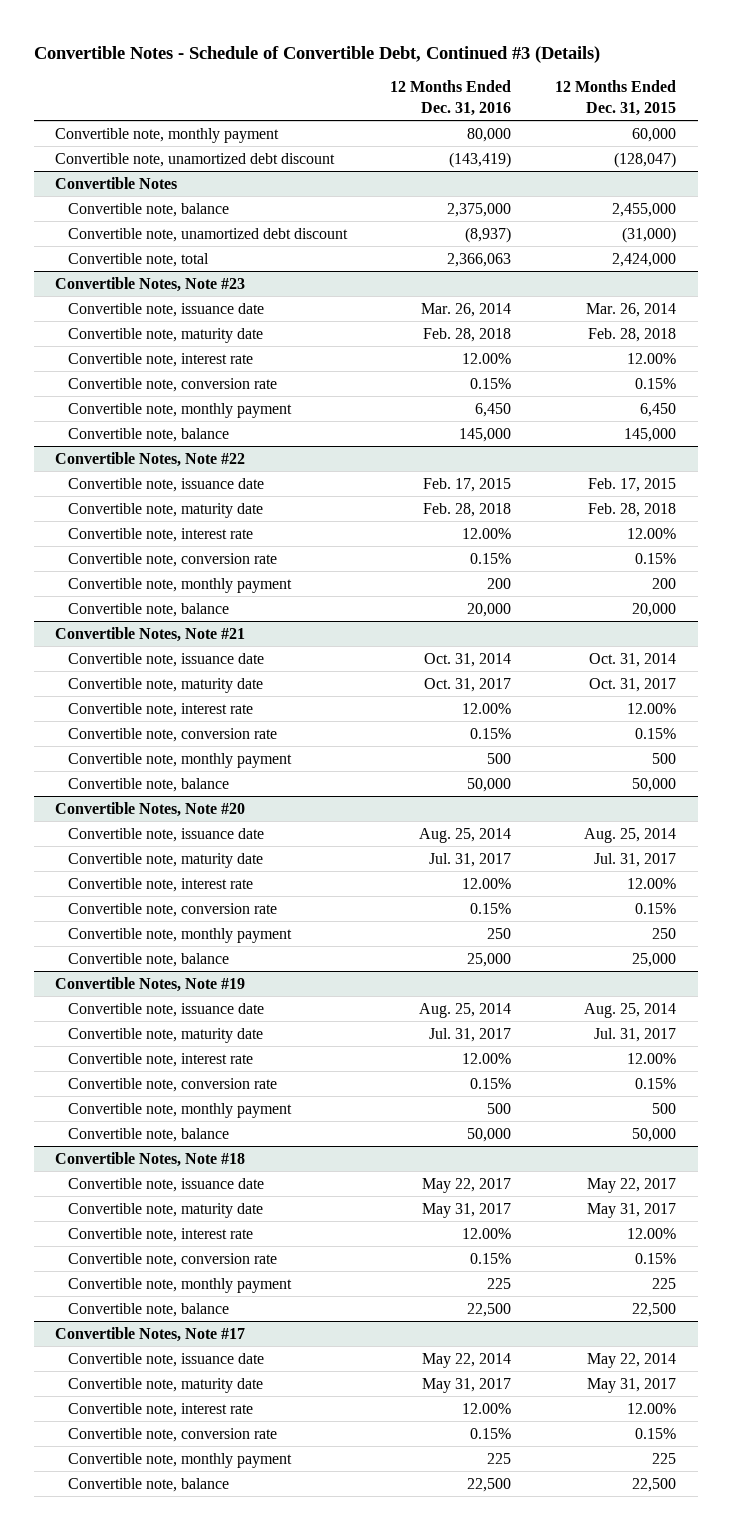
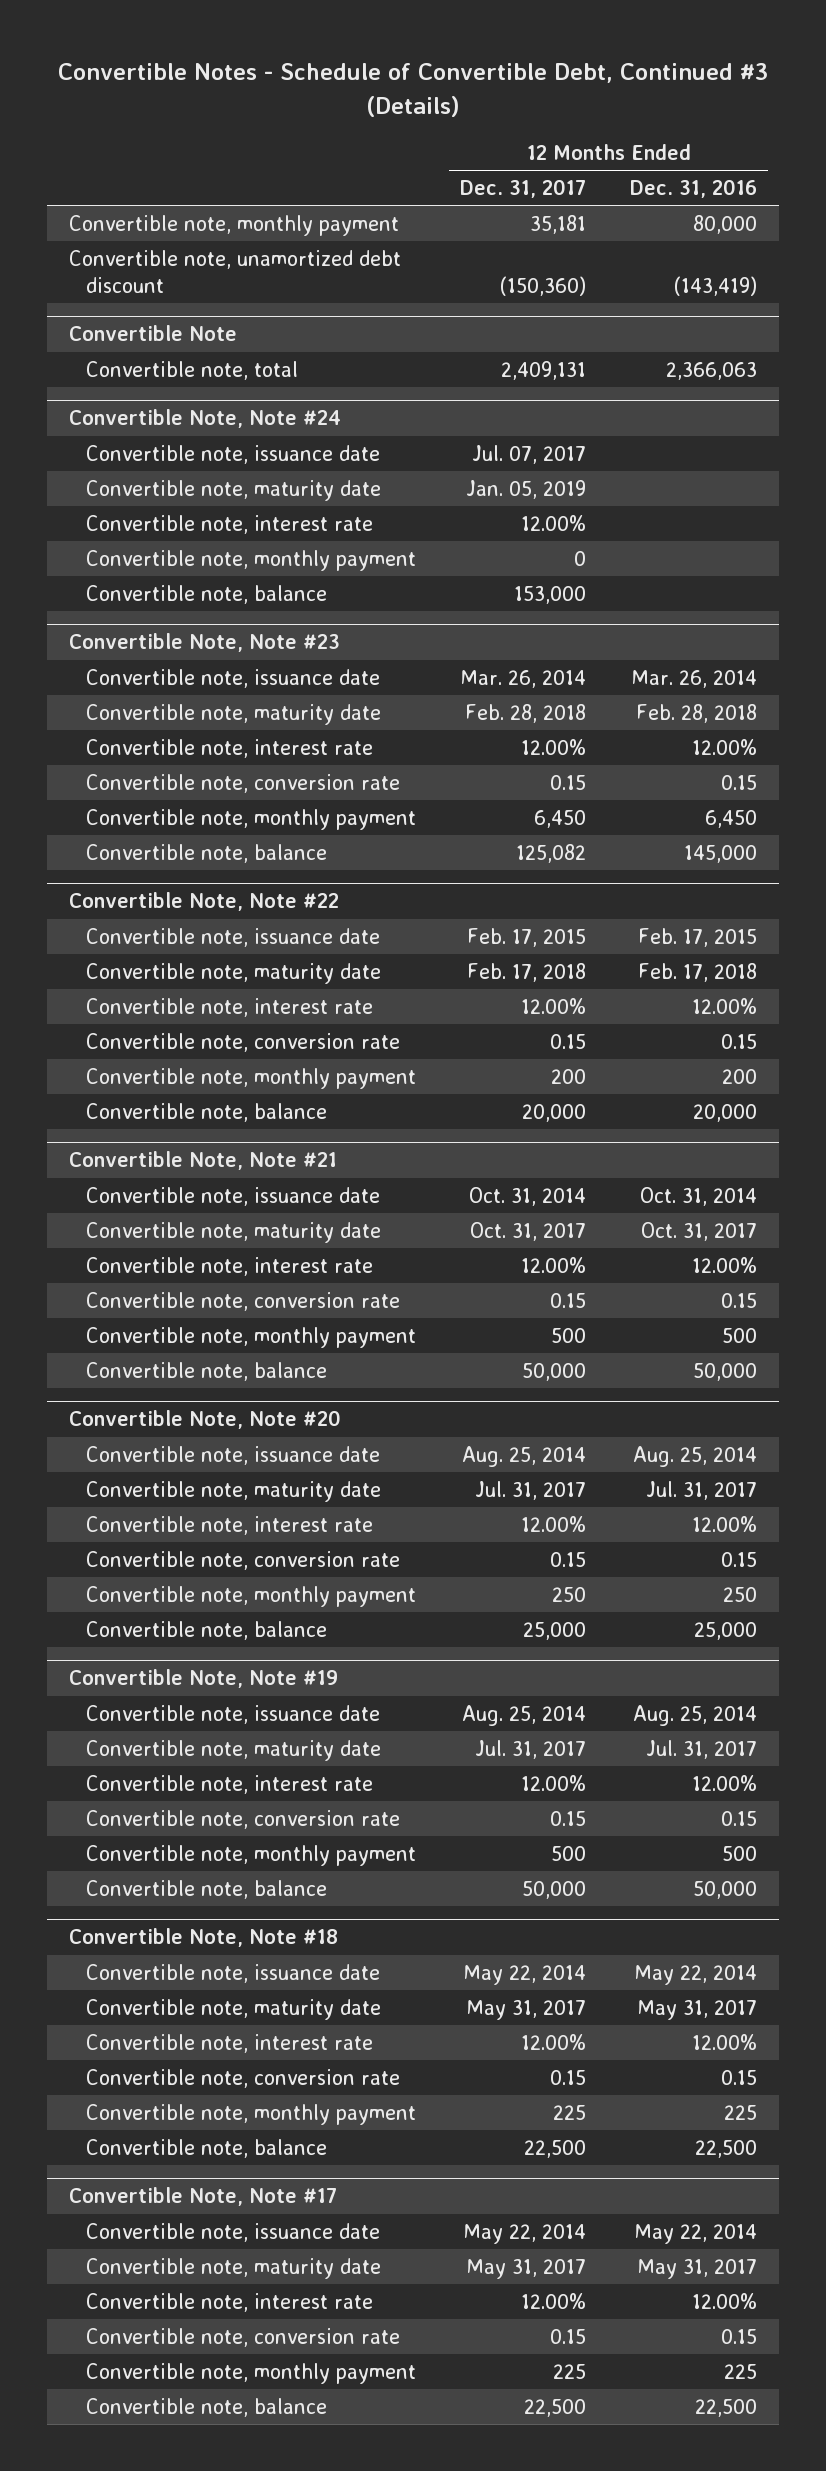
[554,80,676,116] 12 Months Ended Dec. 31, 2015 -> none
none -> [460,178,587,198] Dec. 31, 2017
[67,202,229,217] Convertible note, balance -> none
[67,227,348,242] Convertible note, unamortized debt discount -> none
[55,176,178,189] Convertible Notes -> [69,325,238,342] Convertible Note
none -> [69,409,342,429] Convertible Note, Note #24
none -> [86,444,381,464] Convertible note, issuance date
none -> [86,479,382,501] Convertible note, maturity date
none -> [86,514,374,534] Convertible note, interest rate
none -> [86,549,417,571] Convertible note, monthly payment
none -> [86,584,328,604] Convertible note, balance
[55,276,246,292] Convertible Notes, Note #23 -> [69,633,341,653] Convertible Note, Note #23
[470,377,512,389] 0.15% -> [721,774,758,790] 0.15
[55,451,246,467] Convertible Notes, Note #22 -> [69,892,340,912] Convertible Note, Note #22
[423,502,512,517] Feb. 28, 2018 -> [638,962,758,982] Feb. 17, 2018
[470,552,512,564] 0.15% -> [721,1033,758,1049] 0.15
[55,626,246,642] Convertible Notes, Note #21 -> [69,1151,338,1171] Convertible Note, Note #21
[470,727,512,739] 0.15% -> [721,1292,758,1308] 0.15
[55,801,246,817] Convertible Notes, Note #20 -> [69,1410,342,1430] Convertible Note, Note #20
[470,902,512,914] 0.15% -> [721,1551,758,1567] 0.15
[55,976,246,992] Convertible Notes, Note #19 -> [69,1669,339,1689] Convertible Note, Note #19
[470,1077,512,1089] 0.15% -> [721,1810,758,1826] 0.15
[55,1151,246,1167] Convertible Notes, Note #18 -> [69,1928,339,1948] Convertible Note, Note #18
[422,1177,512,1193] May 22, 2017 -> [634,1964,758,1985] May 22, 2014
[470,1252,512,1264] 0.15% -> [721,2069,758,2085] 0.15
[55,1326,246,1342] Convertible Notes, Note #17 -> [69,2187,338,2207] Convertible Note, Note #17
[470,1427,512,1439] 0.15% -> [721,2328,758,2344] 0.15

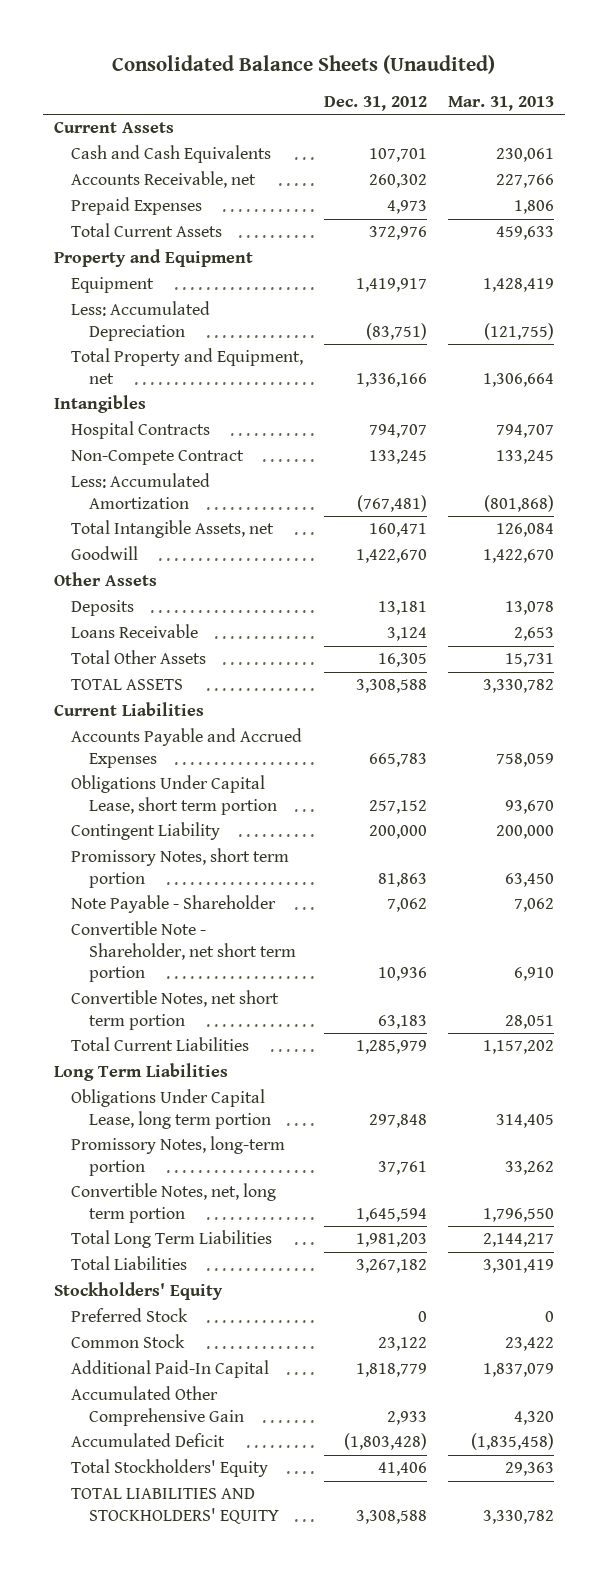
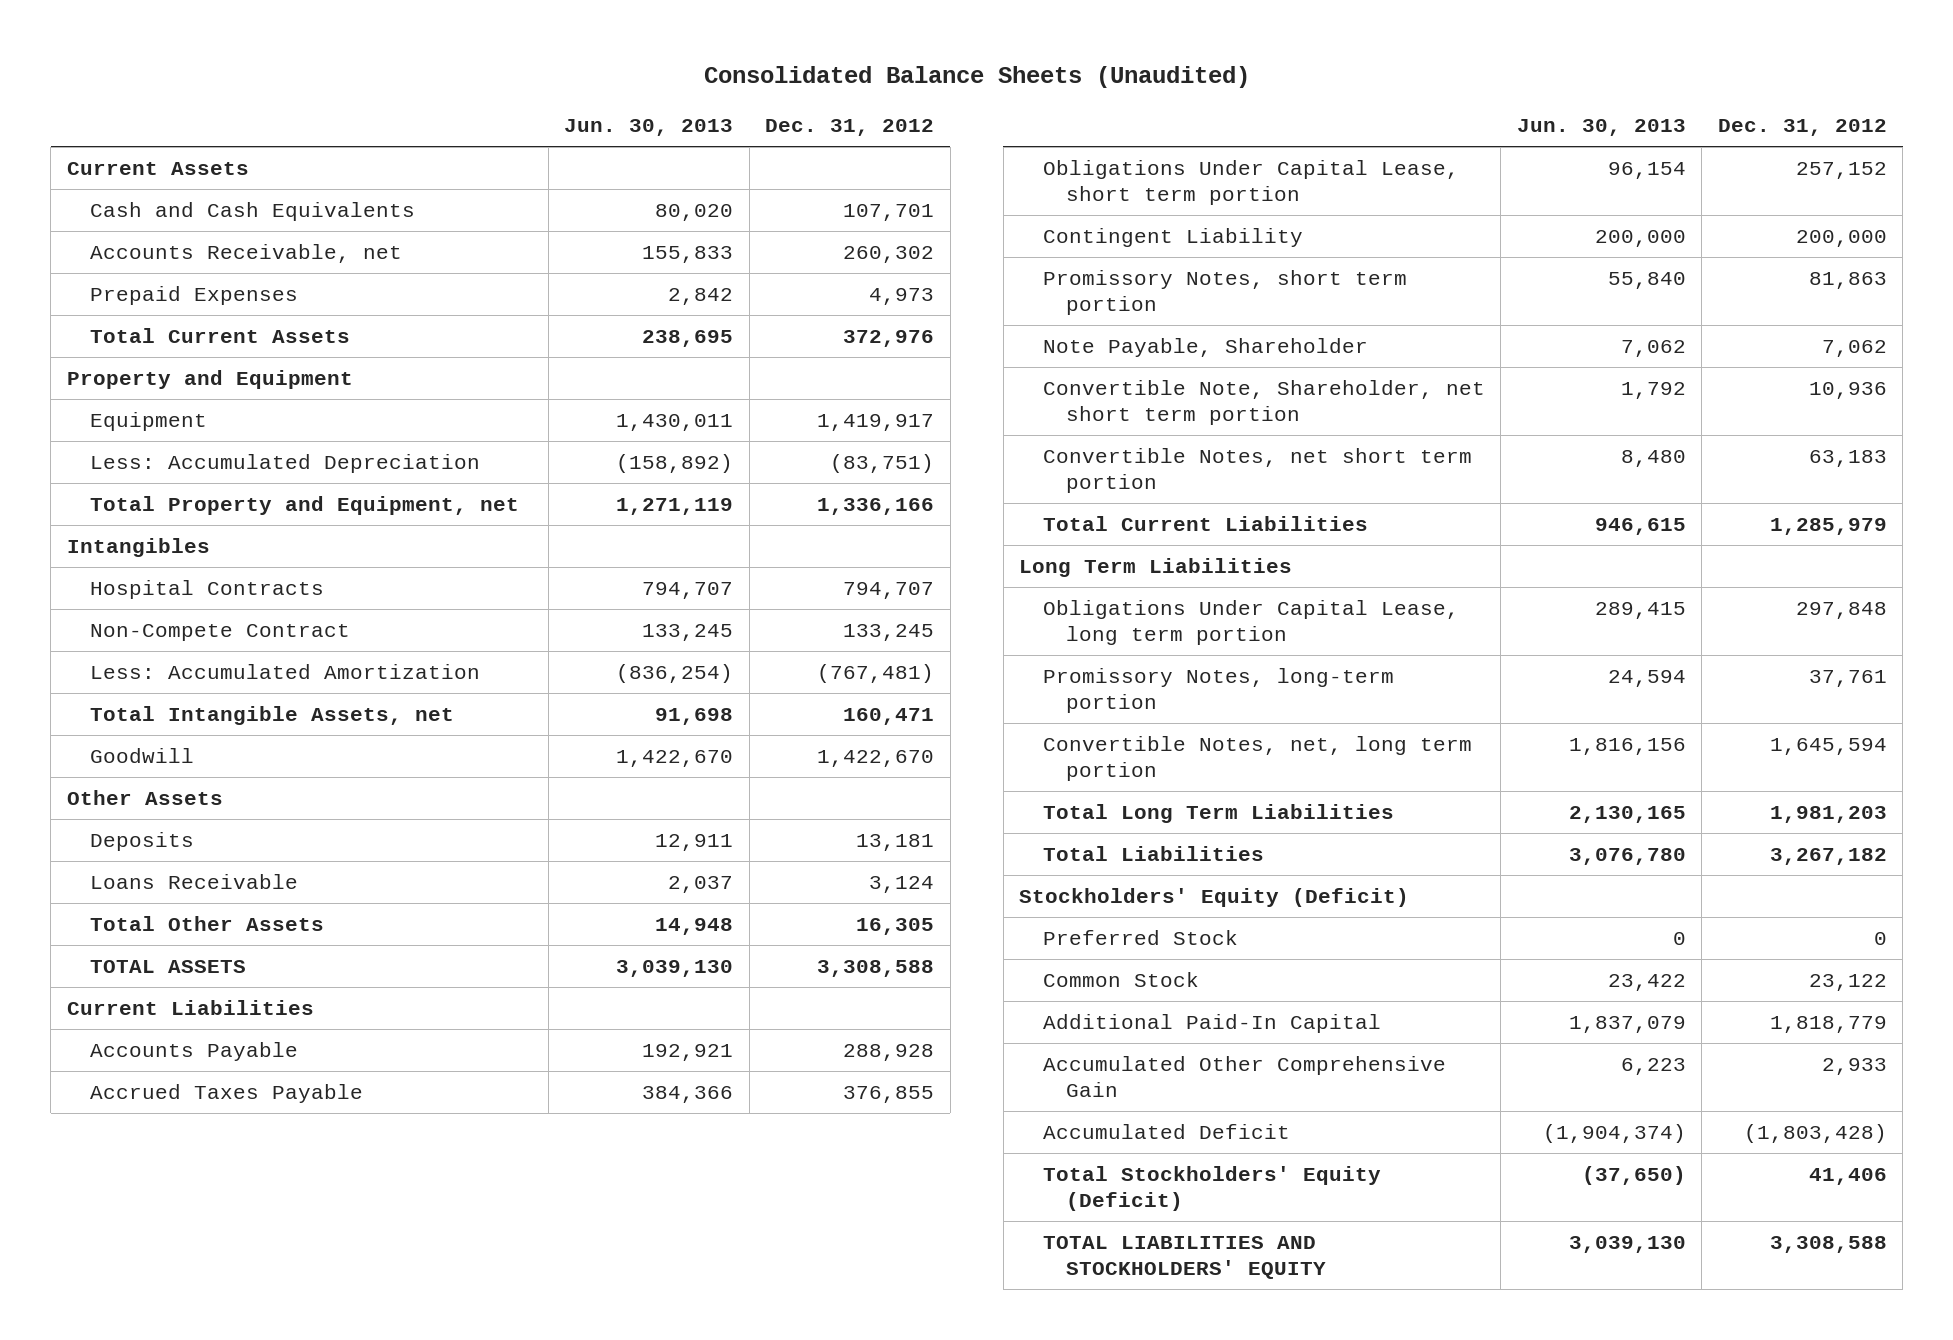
[448,95,555,111] Mar. 31, 2013 -> none
none -> [564,119,734,137] Jun. 30, 2013
[71,728,303,768] Accounts Payable and Accrued Expenses -> none
none -> [90,1041,299,1061] Accounts Payable
none -> [90,1083,364,1103] Accrued Taxes Payable
[71,895,277,914] Note Payable - Shareholder -> [1042,337,1368,357] Note Payable, Shareholder
[71,921,296,983] Convertible Note - Shareholder, net short term portion -> [1042,379,1485,426] Convertible Note, Shareholder, net short term portion
[53,1282,223,1301] Stockholders' Equity -> [1019,887,1410,907] Stockholders' Equity (Deficit)
[71,1459,269,1478] Total Stockholders' Equity -> [1042,1165,1381,1212] Total Stockholders' Equity (Deficit)

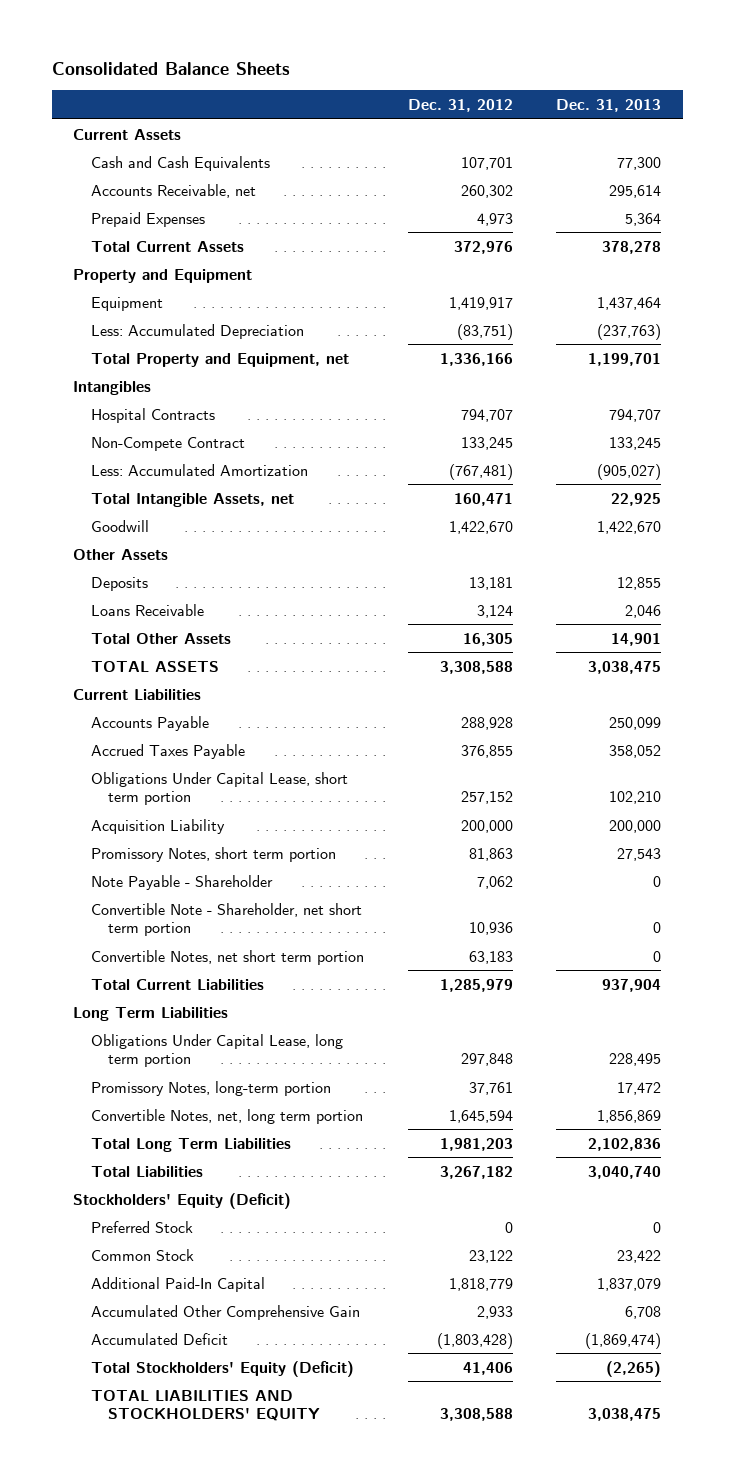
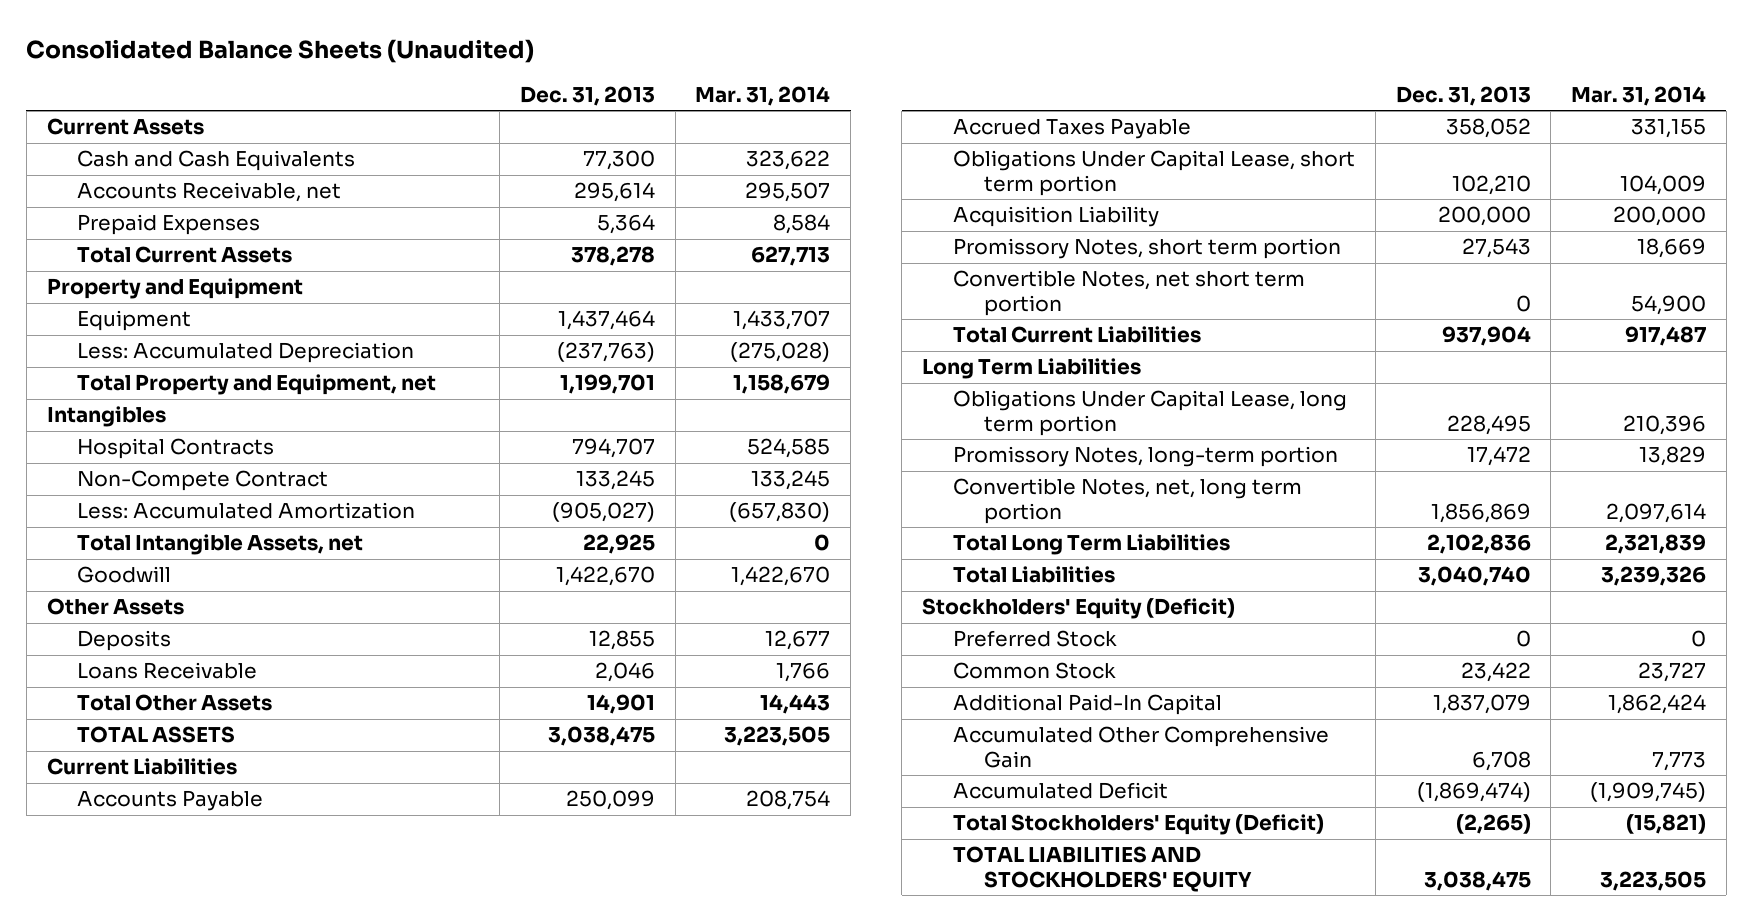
[51,62,290,76] Consolidated Balance Sheets -> [26,39,535,64] Consolidated Balance Sheets (Unaudited)
[407,98,513,112] Dec. 31, 2012 -> none
none -> [695,85,831,106] Mar. 31, 2014
[90,874,273,890] Note Payable - Shareholder -> none
[90,902,362,937] Convertible Note - Shareholder, net short term portion -> none

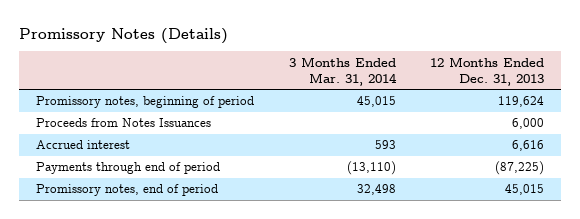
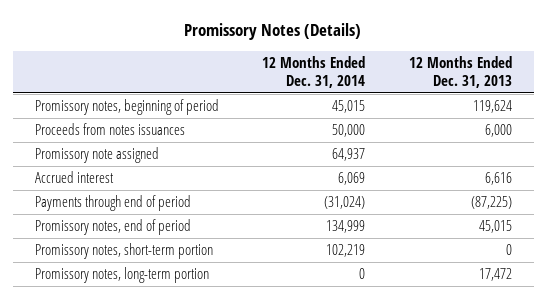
[288,56,397,86] 3 Months Ended Mar. 31, 2014 -> none
none -> [262,56,366,89] 12 Months Ended Dec. 31, 2014
[36,118,212,128] Proceeds from Notes Issuances -> [34,123,185,136] Proceeds from notes issuances
none -> [34,147,159,164] Promissory note assigned
none -> [34,243,213,260] Promissory notes, short-term portion
none -> [34,267,209,284] Promissory notes, long-term portion

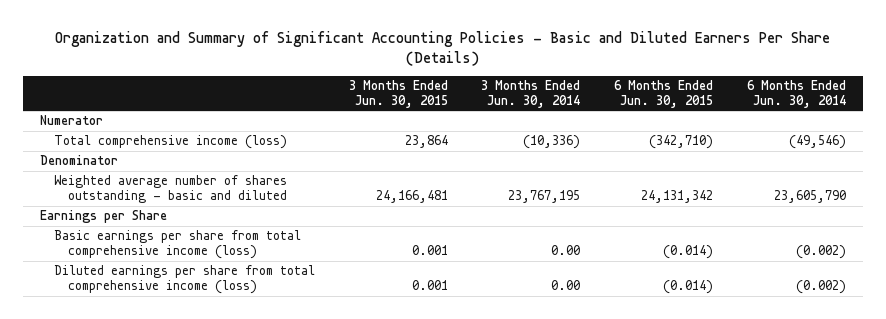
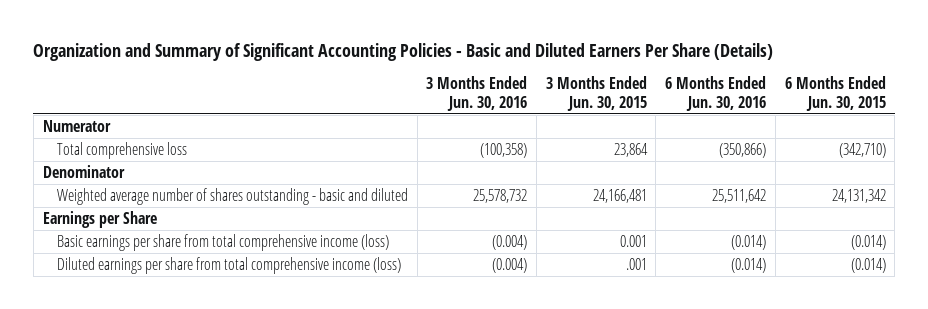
[481,79,581,108] 3 Months Ended Jun. 30, 2014 -> none
[747,79,847,108] 6 Months Ended Jun. 30, 2014 -> none
none -> [426,76,528,111] 3 Months Ended Jun. 30, 2016
none -> [665,76,767,111] 6 Months Ended Jun. 30, 2016
[53,135,287,150] Total comprehensive income (loss) -> [56,141,187,159] Total comprehensive loss
[411,280,448,291] 0.001 -> [625,257,647,270] .001

